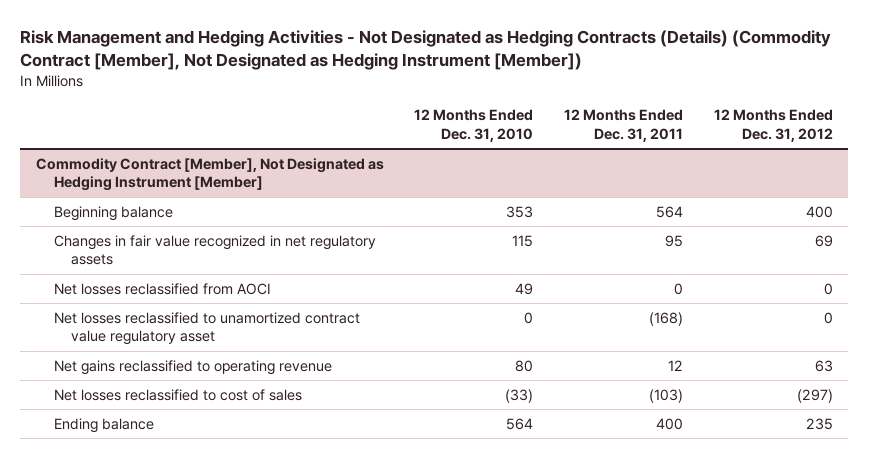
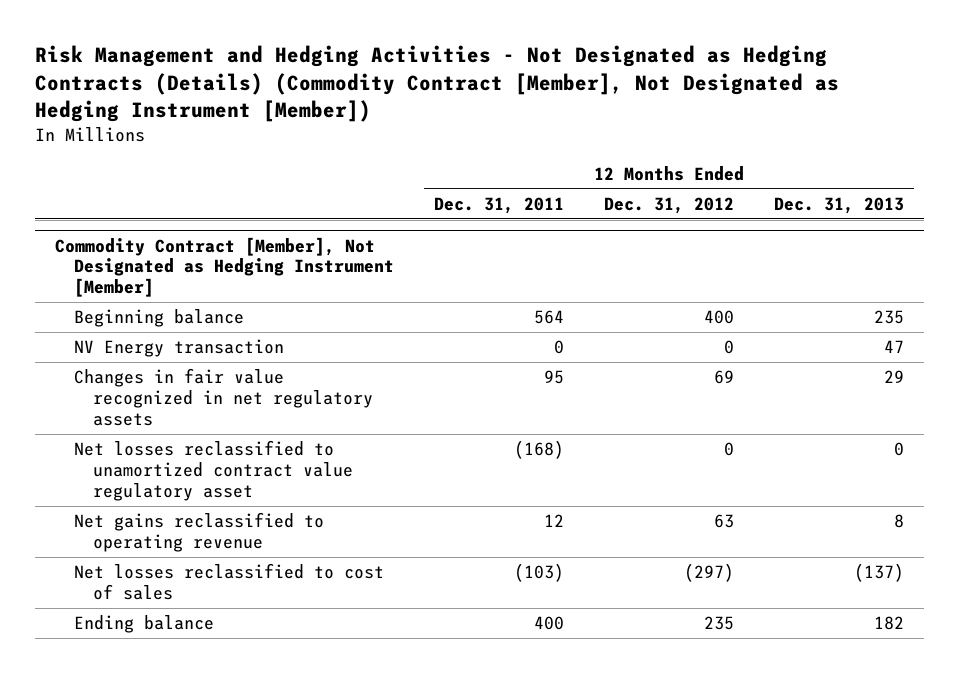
[414,109,534,142] 12 Months Ended Dec. 31, 2010 -> none
none -> [774,196,905,214] Dec. 31, 2013
none -> [73,339,284,358] NV Energy transaction
[53,282,271,295] Net losses reclassified from AOCI -> none

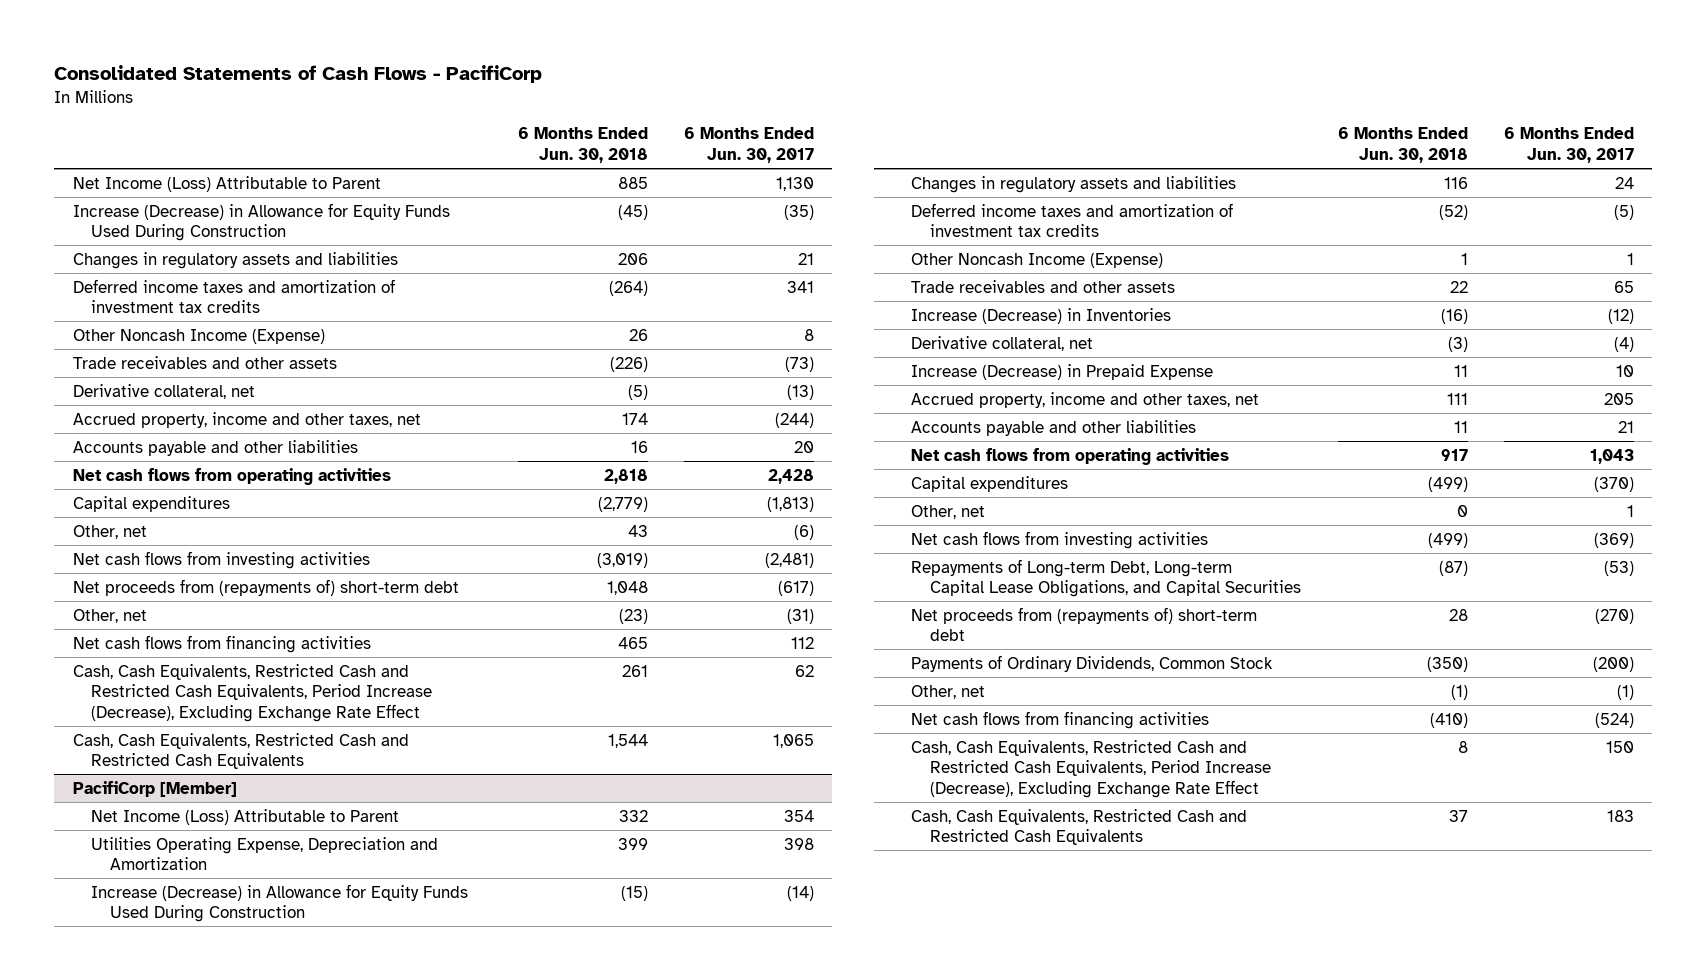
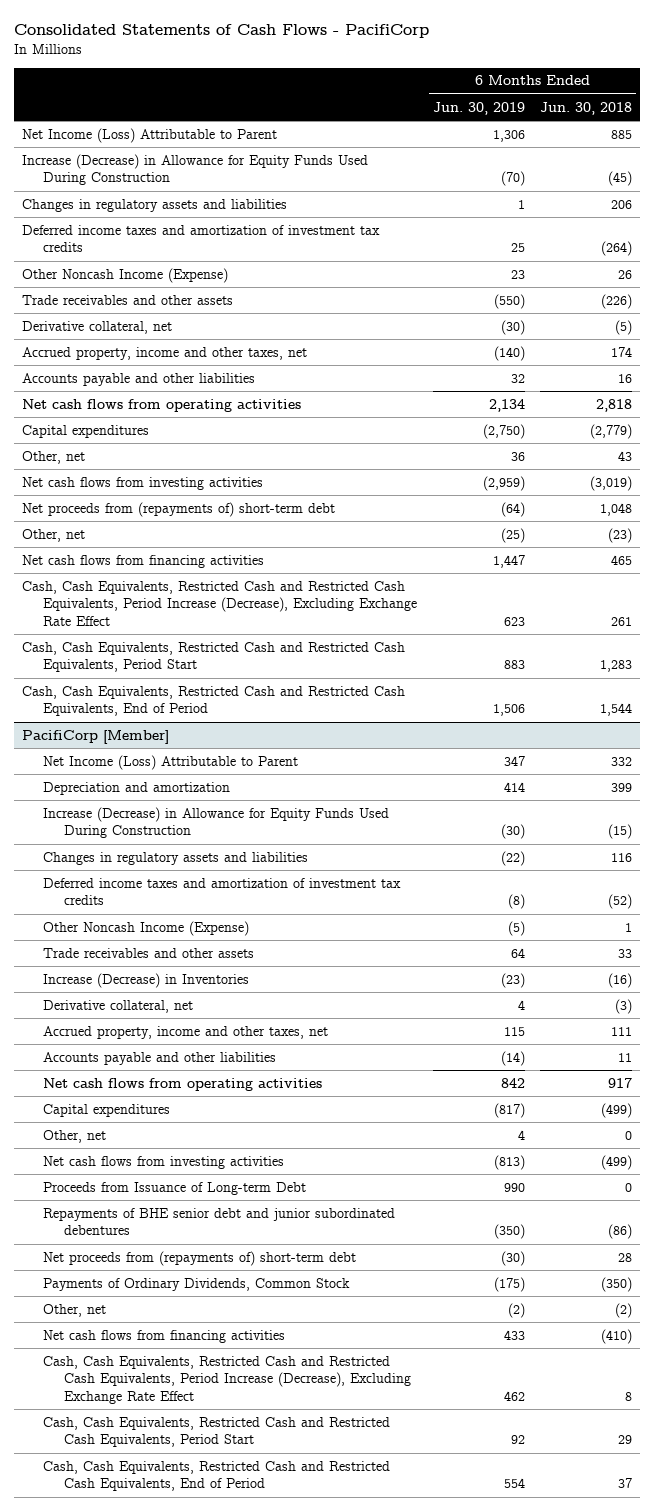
[684,127,815,164] 6 Months Ended Jun. 30, 2017 -> none
none -> [432,101,525,115] Jun. 30, 2019
[72,732,409,770] Cash, Cash Equivalents, Restricted Cash and Restricted Cash Equivalents -> [21,641,405,673] Cash, Cash Equivalents, Restricted Cash and Restricted Cash Equivalents, Period Start
[607,733,648,748] 1,544 -> [600,660,633,673] 1,283
none -> [21,685,405,717] Cash, Cash Equivalents, Restricted Cash and Restricted Cash Equivalents, End of Period
[91,836,439,871] Utilities Operating Expense, Depreciation and Amortization -> [43,781,231,795] Depreciation and amortization
[1449,280,1468,293] 22 -> [618,948,633,958] 33
[911,363,1214,380] Increase (Decrease) in Prepaid Expense -> none
[911,558,1302,598] Repayments of Long-term Debt, Long-term Capital Lease Obligations, and Capital Securities -> none
none -> [43,1181,307,1195] Proceeds from Issuance of Long-term Debt
none -> [43,1207,396,1236] Repayments of BHE senior debt and junior subordinated debentures
[1450,684,1468,700] (1) -> [615,1302,633,1318] (2)
[911,808,1248,846] Cash, Cash Equivalents, Restricted Cash and Restricted Cash Equivalents -> [43,1416,391,1448] Cash, Cash Equivalents, Restricted Cash and Restricted Cash Equivalents, Period Start
[1448,809,1468,822] 37 -> [618,1435,633,1445] 29
none -> [43,1460,391,1492] Cash, Cash Equivalents, Restricted Cash and Restricted Cash Equivalents, End of Period

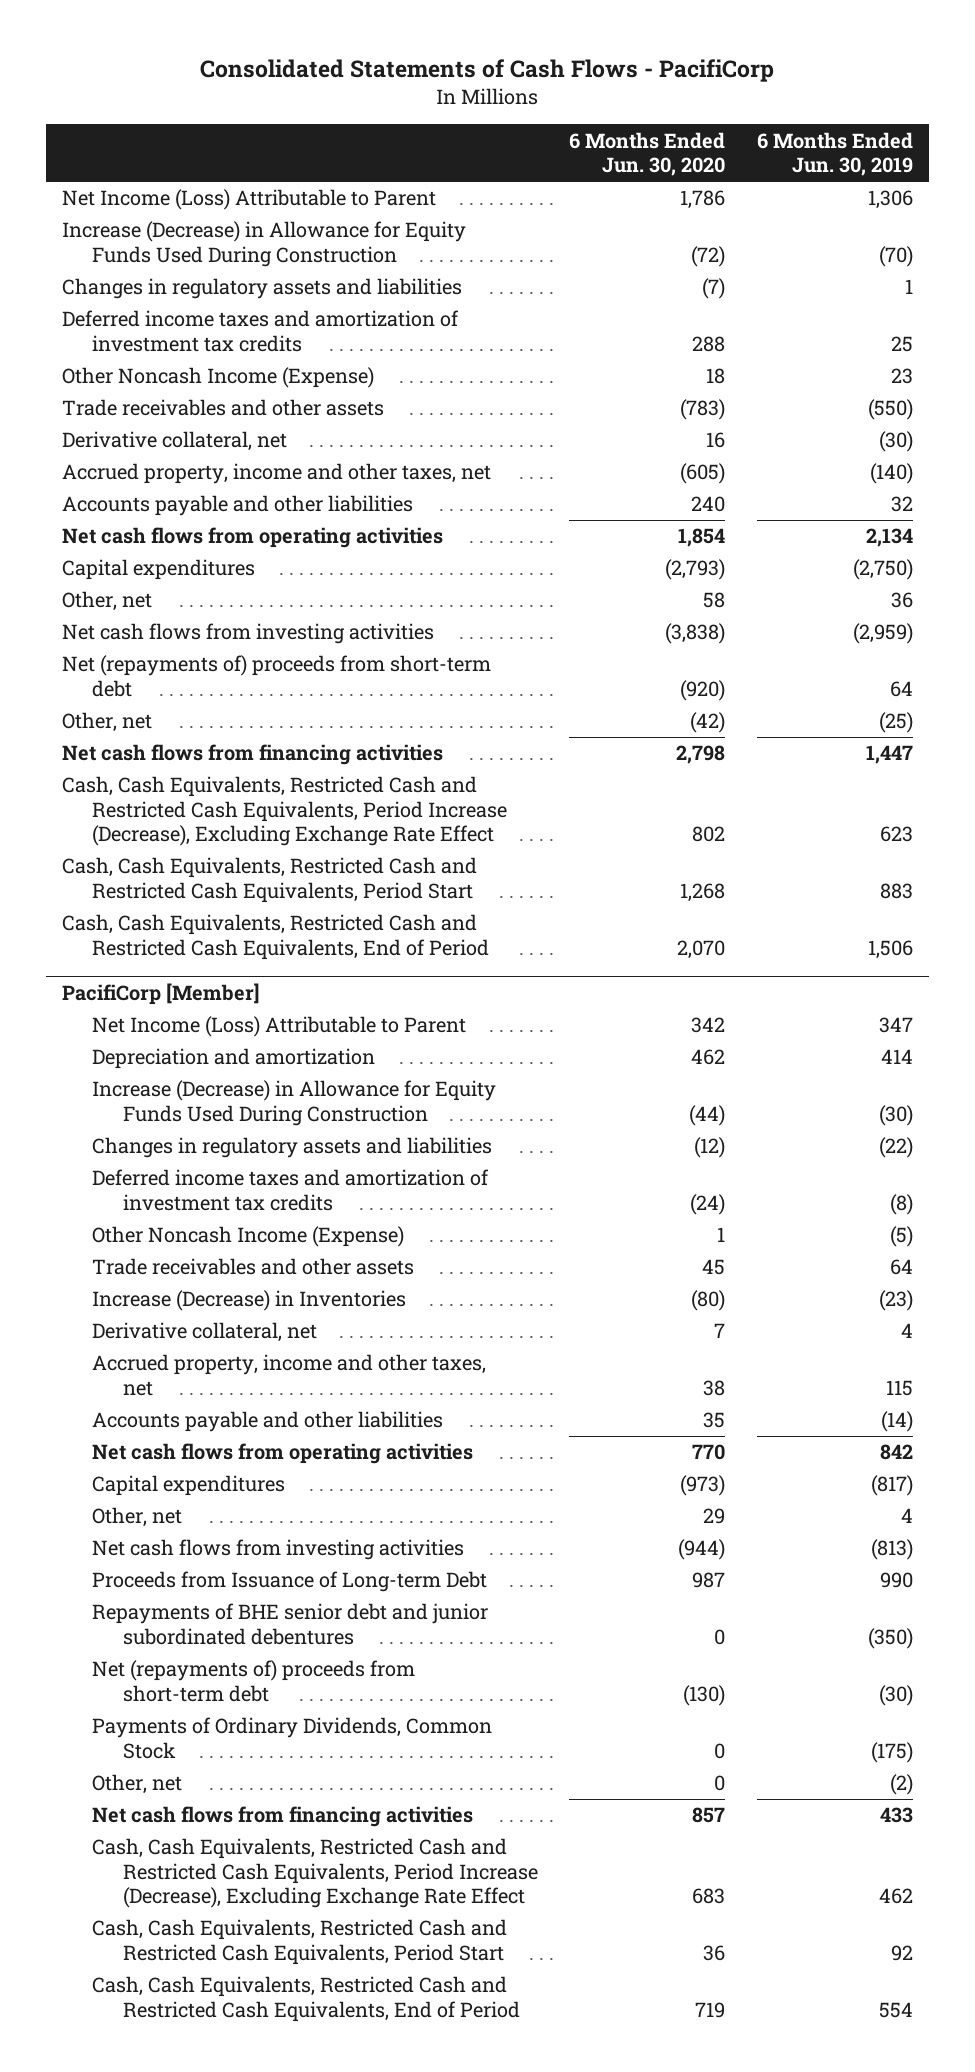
[540,101,633,115] Jun. 30, 2018 -> none
none -> [569,131,726,177] 6 Months Ended Jun. 30, 2020
[21,501,335,517] Net proceeds from (repayments of) short-term debt -> [61,655,491,697] Net (repayments of) proceeds from short-term debt
[500,501,525,517] (64) -> [889,680,913,697] 64
[43,1250,357,1266] Net proceeds from (repayments of) short-term debt -> [92,1660,416,1702] Net (repayments of) proceeds from short-term debt

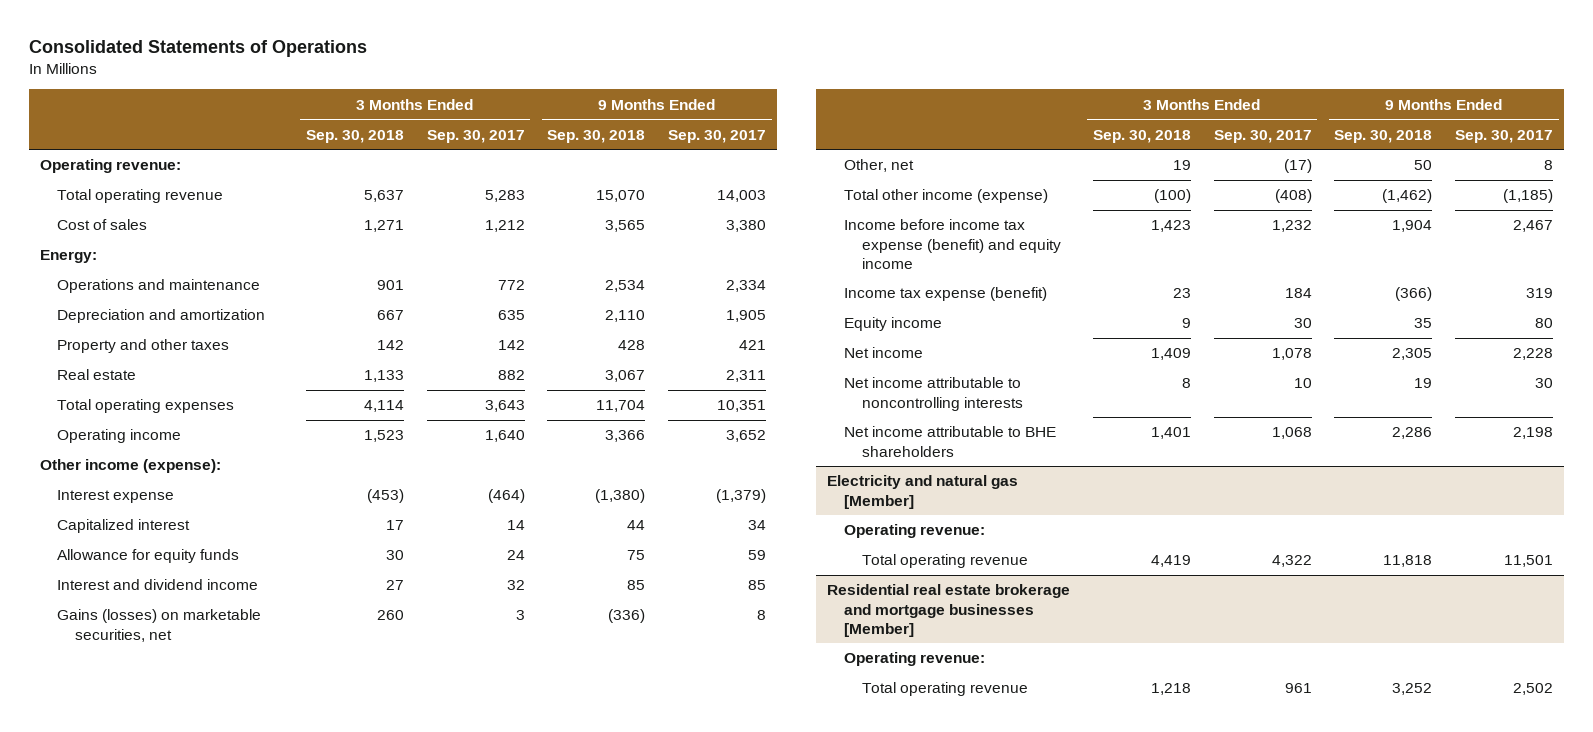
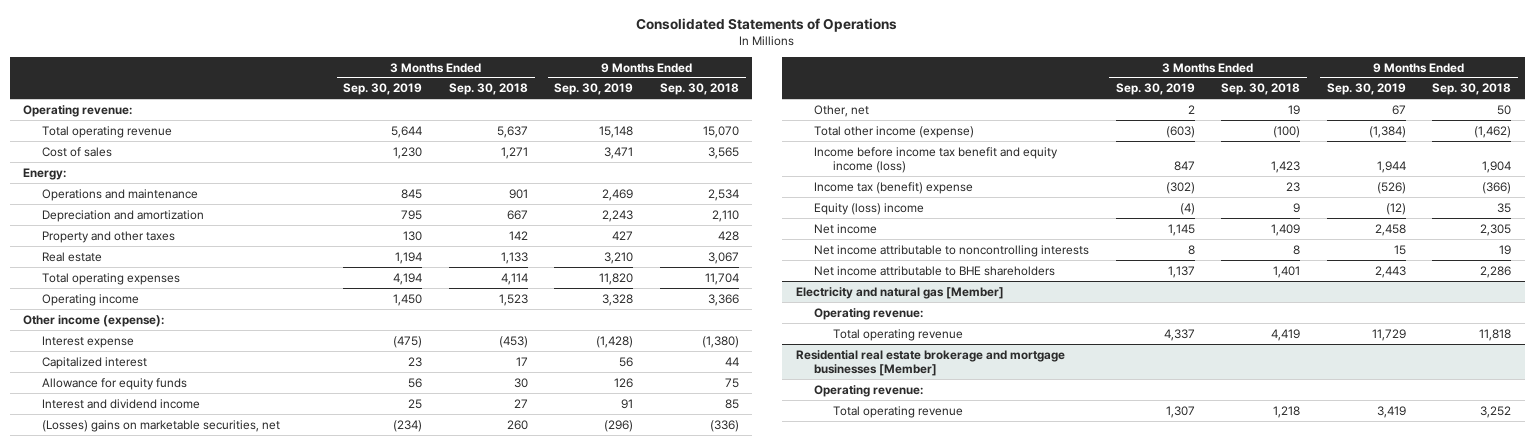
[426,129,525,143] Sep. 30, 2017 -> none
[667,129,766,143] Sep. 30, 2017 -> none
none -> [343,83,423,96] Sep. 30, 2019
none -> [554,83,634,96] Sep. 30, 2019
[57,609,262,642] Gains (losses) on marketable securities, net -> [41,419,280,432] (Losses) gains on marketable securities, net
[844,219,1061,269] Income before income tax expense (benefit) and equity income -> [814,146,1059,174] Income before income tax benefit and equity income (loss)
[844,287,1048,302] Income tax expense (benefit) -> [814,181,974,194] Income tax (benefit) expense
[844,317,943,332] Equity income -> [814,202,925,215] Equity (loss) income

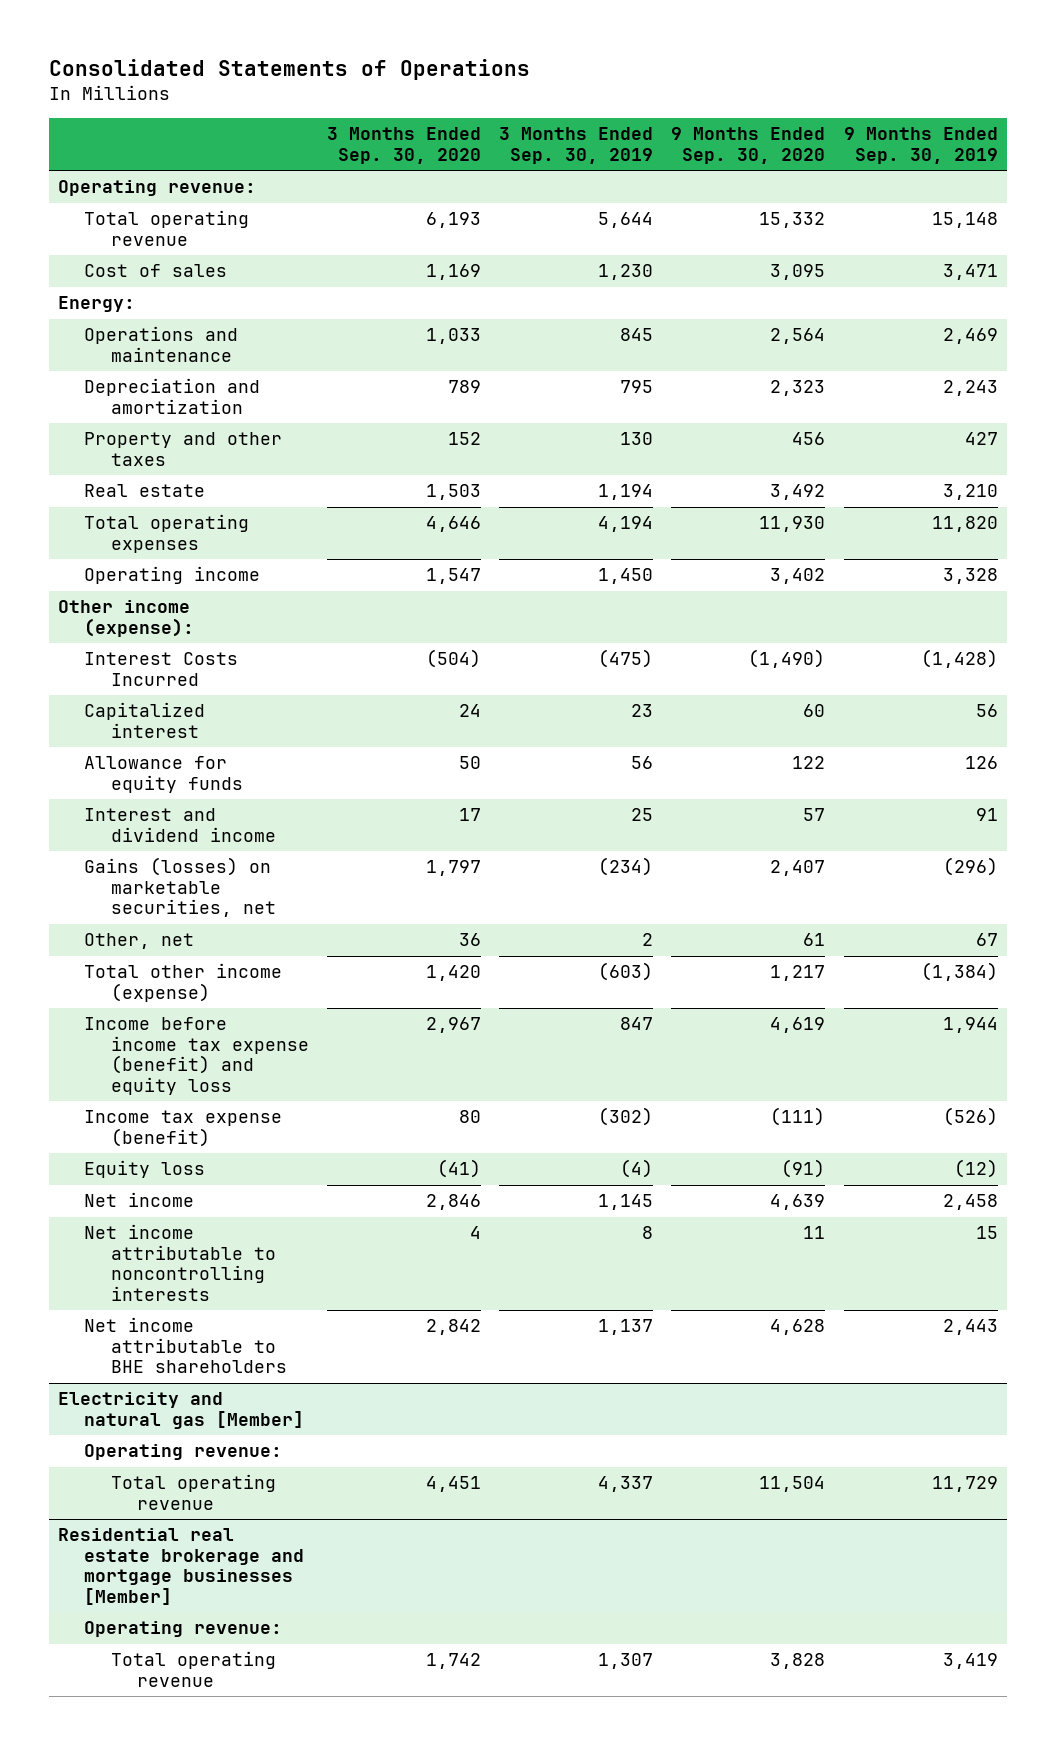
[448,83,528,96] Sep. 30, 2018 -> none
[659,83,739,96] Sep. 30, 2018 -> none
none -> [327,127,482,164] 3 Months Ended Sep. 30, 2020
none -> [671,127,826,164] 9 Months Ended Sep. 30, 2020
[41,335,134,348] Interest expense -> [84,652,239,686] Interest Costs Incurred
[41,419,280,432] (Losses) gains on marketable securities, net -> [84,857,276,918] Gains (losses) on marketable securities, net
[814,146,1059,174] Income before income tax benefit and equity income (loss) -> [84,1017,309,1095] Income before income tax expense (benefit) and equity loss
[814,181,974,194] Income tax (benefit) expense -> [84,1110,283,1147] Income tax expense (benefit)
[814,202,925,215] Equity (loss) income -> [84,1160,206,1179] Equity loss

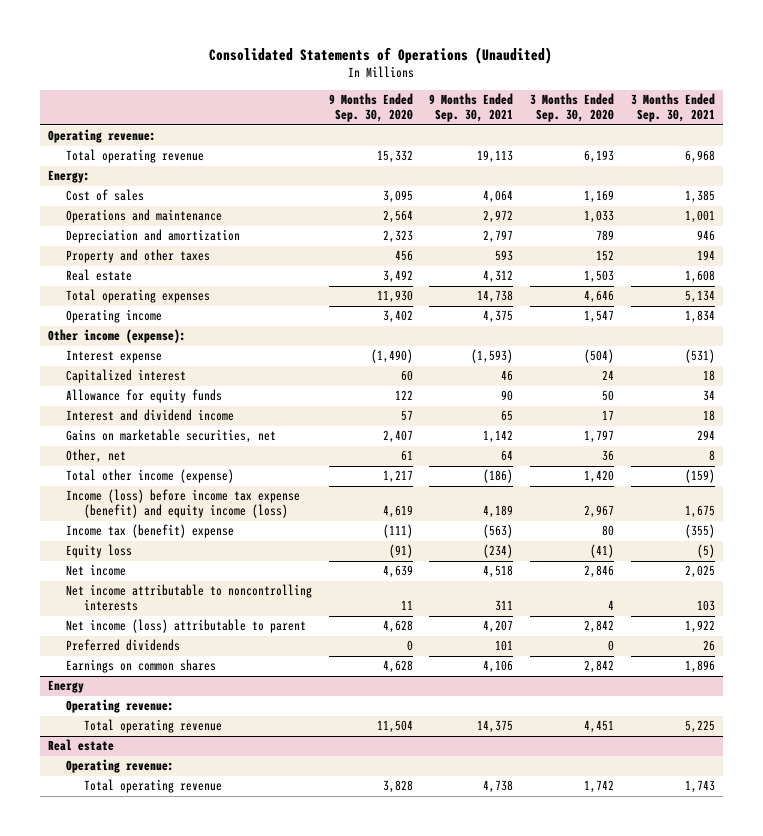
[48,59,530,81] Consolidated Statements of Operations -> [209,46,553,64] Consolidated Statements of Operations (Unaudited)
[499,127,654,164] 3 Months Ended Sep. 30, 2019 -> none
[843,127,998,164] 9 Months Ended Sep. 30, 2019 -> none
none -> [429,93,514,123] 9 Months Ended Sep. 30, 2021
none -> [630,93,715,123] 3 Months Ended Sep. 30, 2021
[84,264,228,278] Cost of sales -> [66,189,145,202] Cost of sales
[84,652,239,686] Interest Costs Incurred -> [66,350,163,364] Interest expense
[84,857,276,918] Gains (losses) on marketable securities, net -> [66,429,277,444] Gains on marketable securities, net
[84,1017,309,1095] Income before income tax expense (benefit) and equity loss -> [66,489,301,519] Income (loss) before income tax expense (benefit) and equity income (loss)
[84,1110,283,1147] Income tax expense (benefit) -> [66,524,235,539] Income tax (benefit) expense
[84,1317,287,1374] Net income attributable to BHE shareholders -> [66,619,307,634] Net income (loss) attributable to parent
none -> [66,639,181,652] Preferred dividends
none -> [66,659,217,674] Earnings on common shares
[57,1392,305,1429] Electricity and natural gas [Member] -> [48,680,85,694] Energy
[57,1528,305,1605] Residential real estate brokerage and mortgage businesses [Member] -> [48,739,115,752] Real estate

